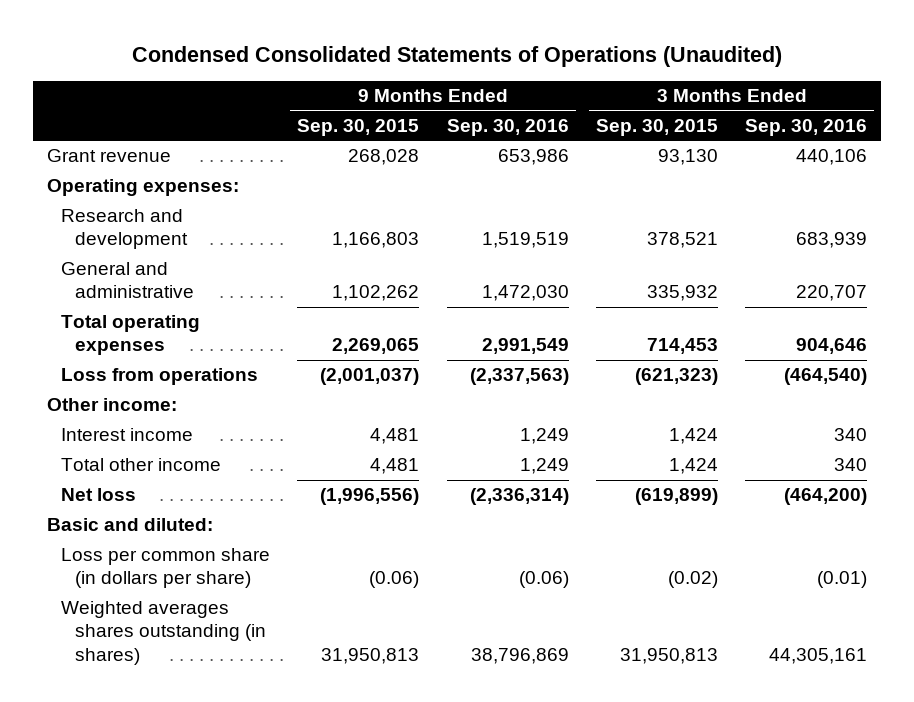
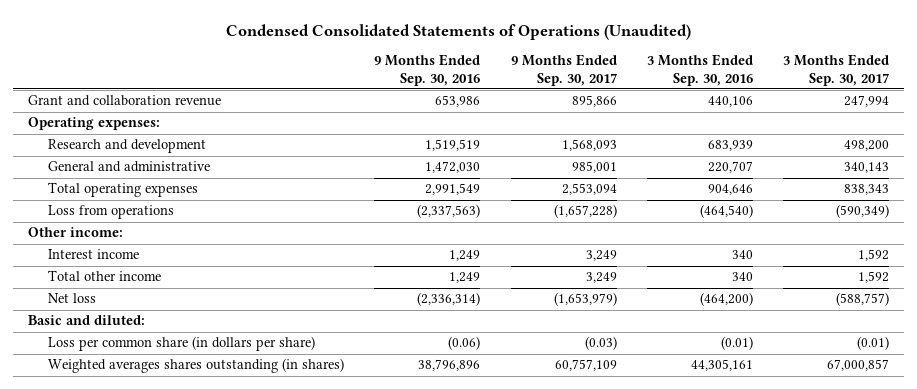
[297,118,420,136] Sep. 30, 2015 -> none
[596,118,719,136] Sep. 30, 2015 -> none
none -> [510,54,617,86] 9 Months Ended Sep. 30, 2017
none -> [782,54,889,86] 3 Months Ended Sep. 30, 2017
[46,149,171,163] Grant revenue -> [28,95,222,107] Grant and collaboration revenue
[470,647,569,664] 38,796,869 -> [418,359,481,372] 38,796,896

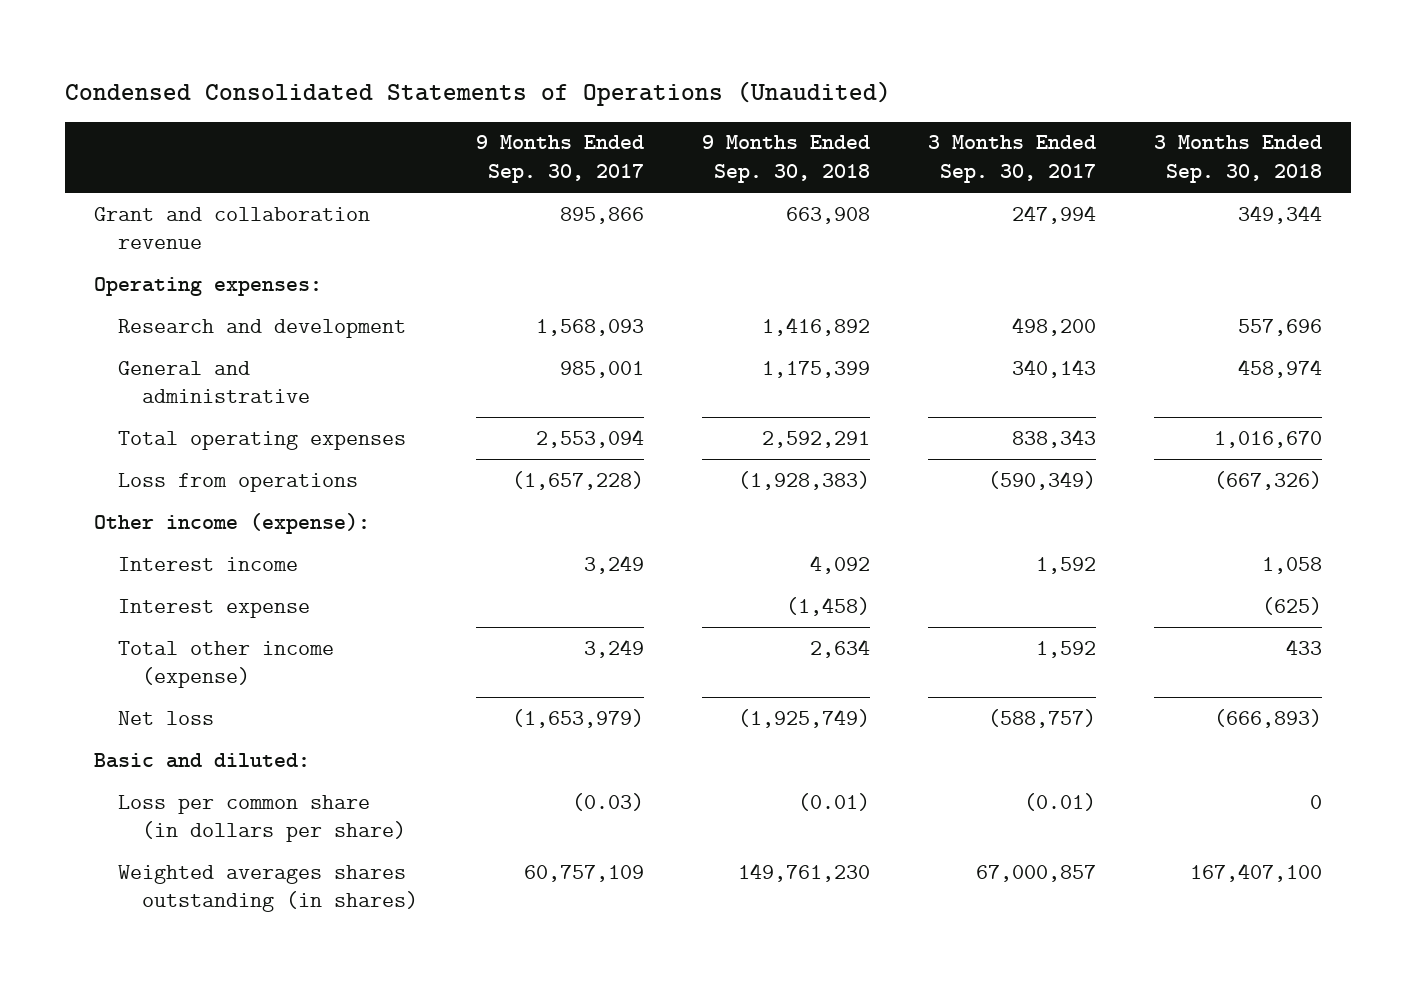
[374,54,481,86] 9 Months Ended Sep. 30, 2016 -> none
[646,54,753,86] 3 Months Ended Sep. 30, 2016 -> none
none -> [701,135,870,184] 9 Months Ended Sep. 30, 2018
none -> [1154,135,1323,184] 3 Months Ended Sep. 30, 2018
[28,227,124,238] Other income: -> [93,512,370,534] Other income (expense):
none -> [117,598,310,618] Interest expense
[48,270,162,282] Total other income -> [117,640,334,689] Total other income (expense)

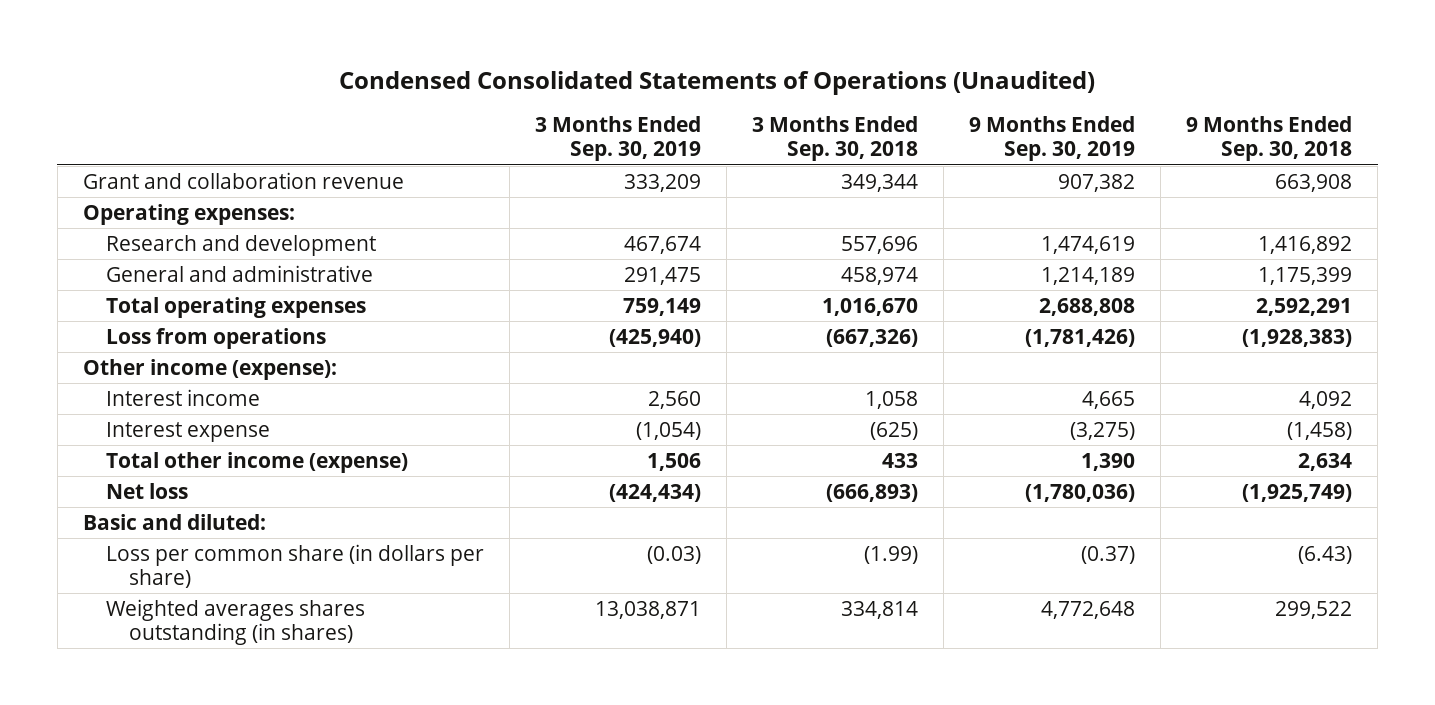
[475,135,644,184] 9 Months Ended Sep. 30, 2017 -> none
[928,135,1097,184] 3 Months Ended Sep. 30, 2017 -> none
none -> [535,116,702,162] 3 Months Ended Sep. 30, 2019
none -> [969,116,1136,162] 9 Months Ended Sep. 30, 2019
[797,792,870,811] (0.01) -> [1298,545,1353,564] (6.43)
[1310,794,1323,809] 0 -> [864,545,919,564] (1.99)
[737,862,870,882] 149,761,230 -> [1275,600,1353,619] 299,522
[1190,862,1323,882] 167,407,100 -> [841,600,919,619] 334,814

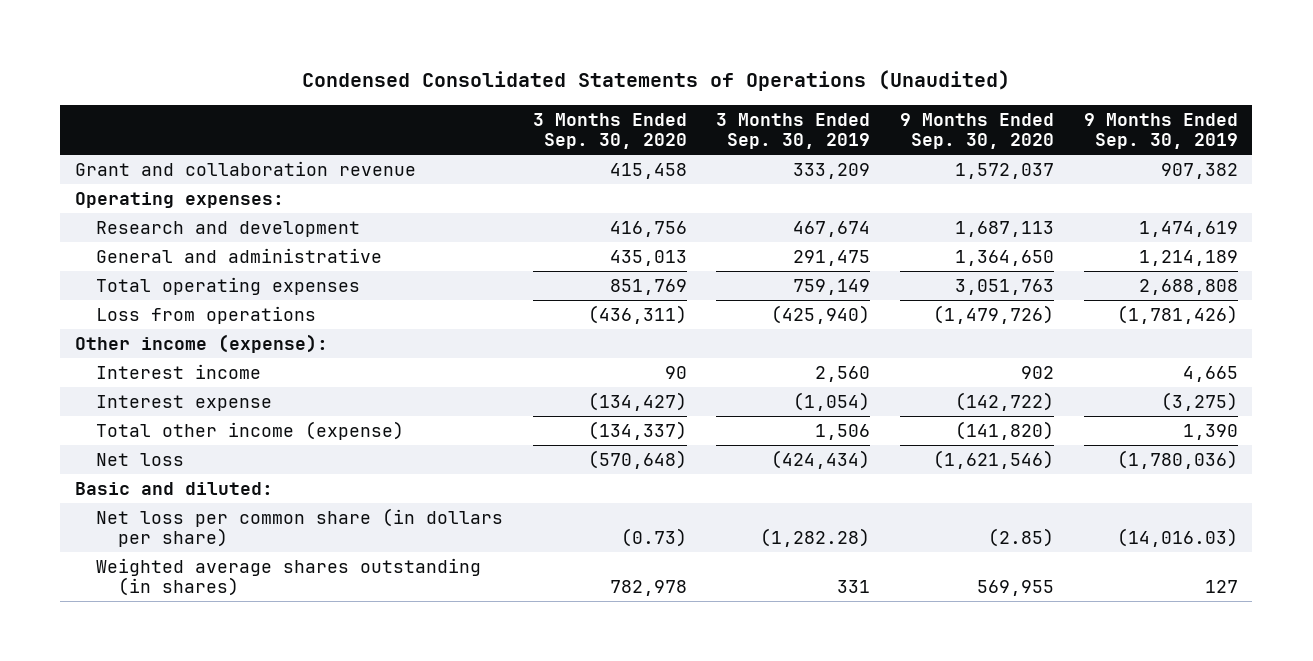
[752,116,919,162] 3 Months Ended Sep. 30, 2018 -> none
[1186,116,1353,162] 9 Months Ended Sep. 30, 2018 -> none
none -> [532,112,687,150] 3 Months Ended Sep. 30, 2020
none -> [900,112,1055,150] 9 Months Ended Sep. 30, 2020
[106,543,485,588] Loss per common share (in dollars per share) -> [96,507,504,548] Net loss per common share (in dollars per share)
[647,545,702,564] (0.03) -> [760,528,871,548] (1,282.28)
[1081,545,1136,564] (0.37) -> [1116,528,1238,548] (14,016.03)
[106,598,366,645] Weighted averages shares outstanding (in shares) -> [96,557,482,597] Weighted average shares outstanding (in shares)
[595,600,702,619] 13,038,871 -> [837,580,871,594] 331
[1041,600,1136,619] 4,772,648 -> [1204,580,1238,594] 127

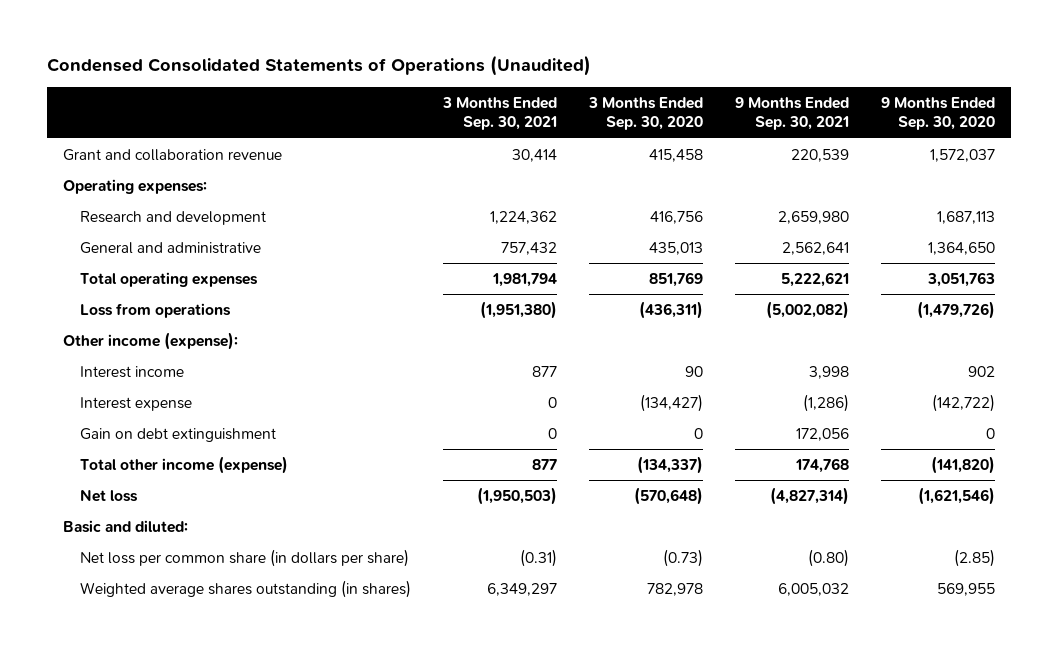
[716,112,871,150] 3 Months Ended Sep. 30, 2019 -> none
[1083,112,1238,150] 9 Months Ended Sep. 30, 2019 -> none
none -> [442,96,558,131] 3 Months Ended Sep. 30, 2021
none -> [735,96,850,131] 9 Months Ended Sep. 30, 2021
none -> [80,427,277,442] Gain on debt extinguishment

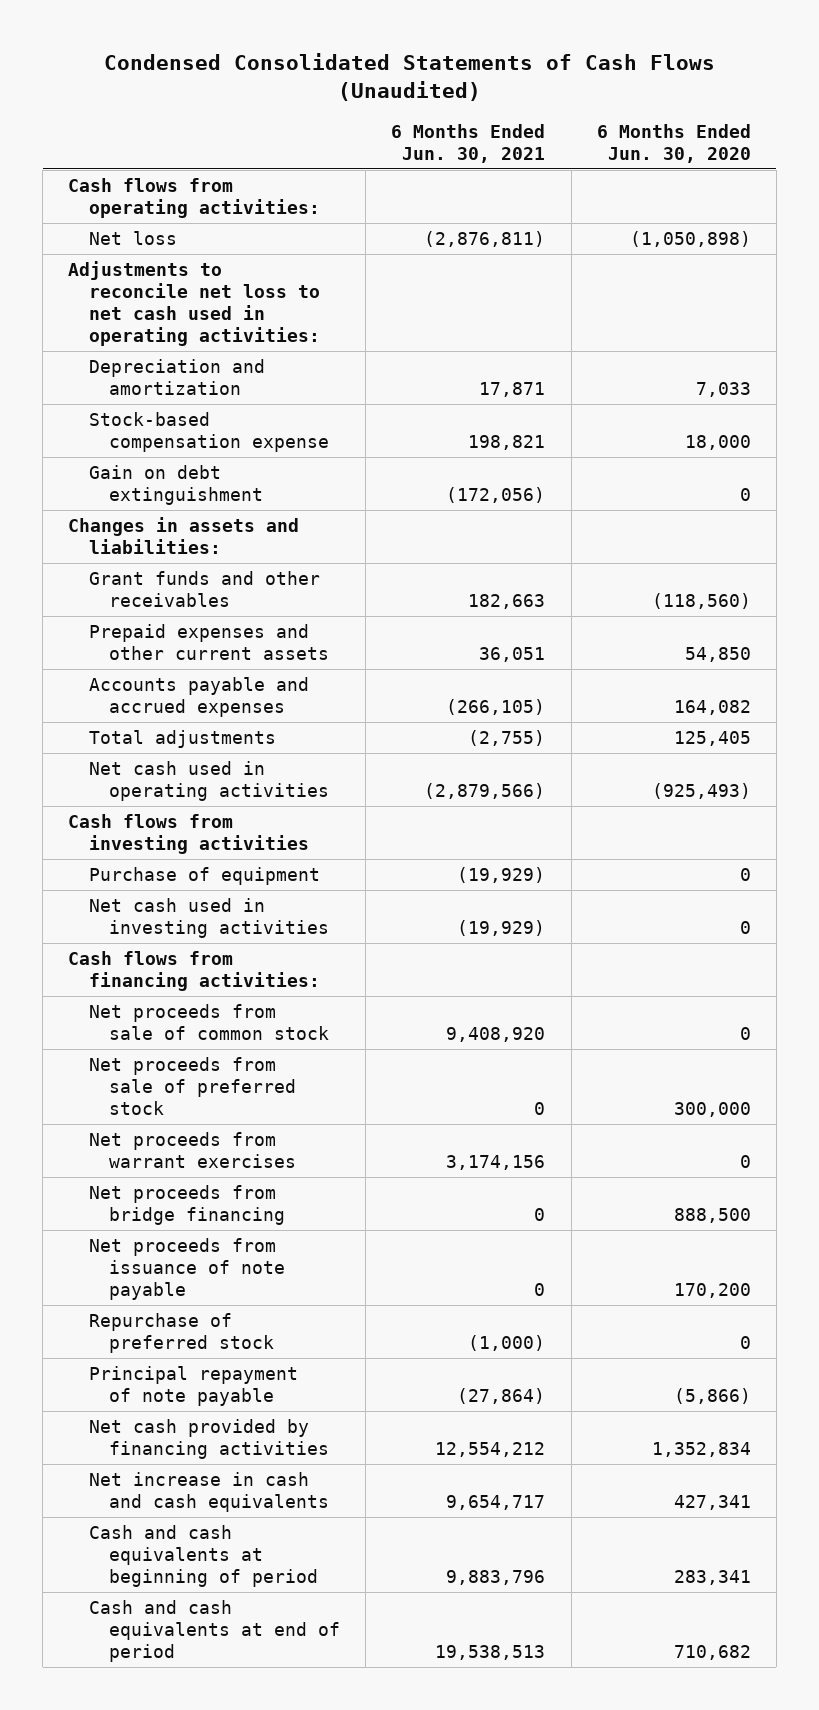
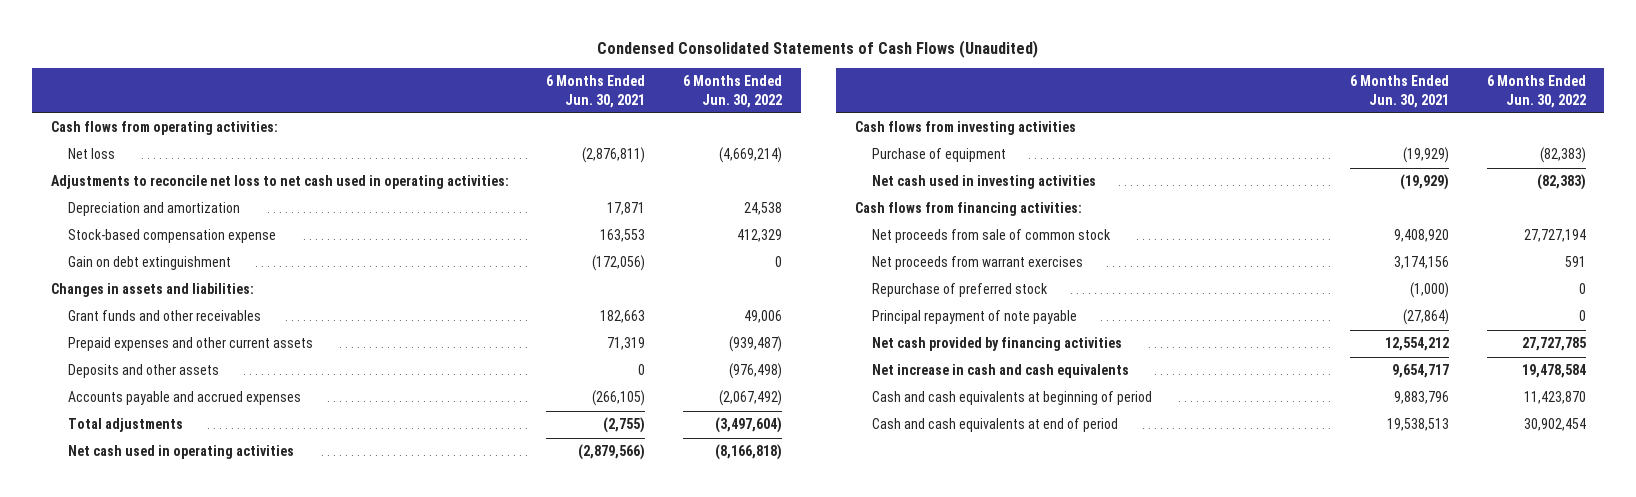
[596,123,751,163] 6 Months Ended Jun. 30, 2020 -> none
none -> [682,75,782,108] 6 Months Ended Jun. 30, 2022
[468,434,546,450] 198,821 -> [600,229,646,243] 163,553
[479,646,546,662] 36,051 -> [607,337,646,351] 71,319
none -> [68,364,220,379] Deposits and other assets
[88,1056,297,1115] Net proceeds from sale of preferred stock -> none
[88,1184,286,1225] Net proceeds from bridge financing -> none
[88,1237,286,1300] Net proceeds from issuance of note payable -> none

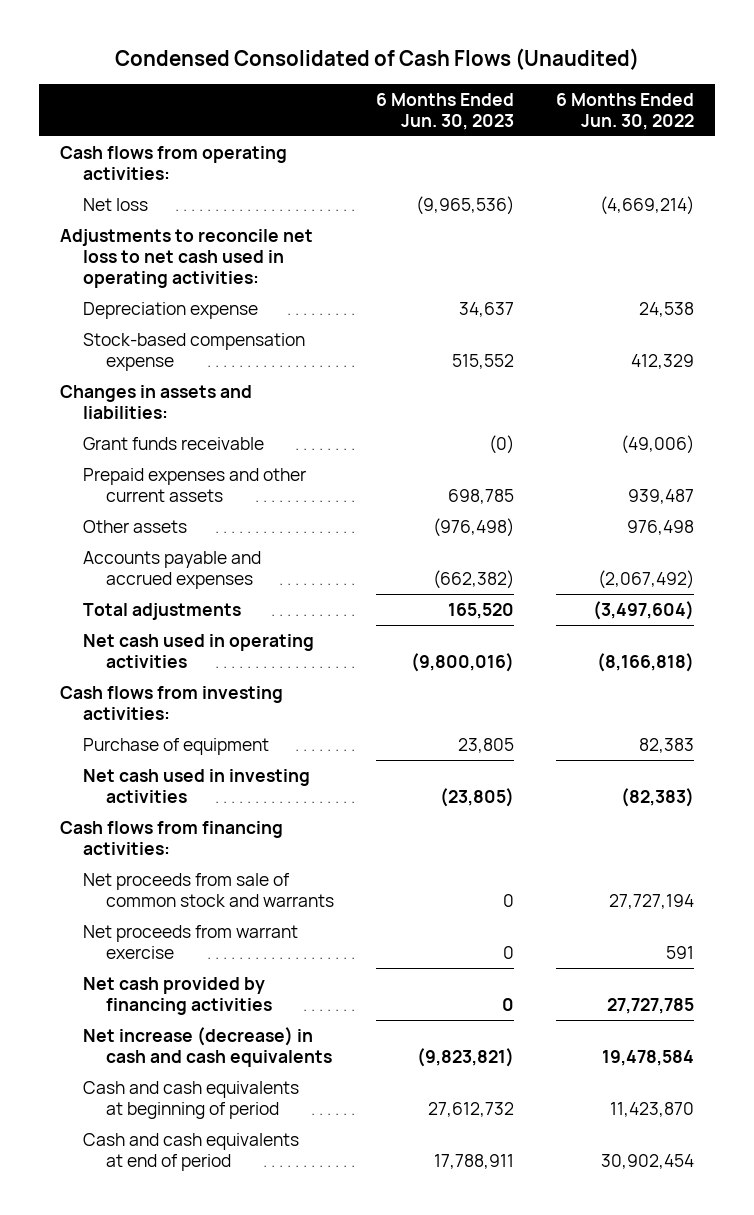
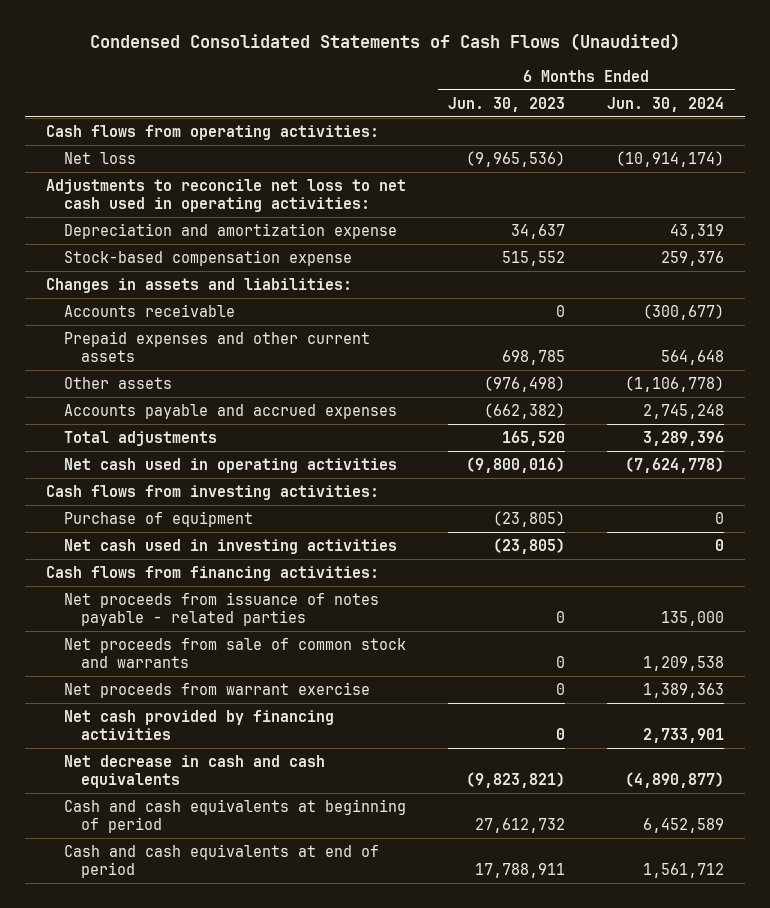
[114,48,639,71] Condensed Consolidated of Cash Flows (Unaudited) -> [90,33,681,52] Condensed Consolidated Statements of Cash Flows (Unaudited)
[556,92,695,130] 6 Months Ended Jun. 30, 2022 -> none
none -> [607,96,725,112] Jun. 30, 2024
[82,301,258,319] Depreciation expense -> [63,222,397,239] Depreciation and amortization expense
[82,436,264,450] Grant funds receivable -> none
none -> [63,303,235,317] Accounts receivable
[458,737,515,753] 23,805 -> [493,510,566,527] (23,805)
none -> [63,591,379,627] Net proceeds from issuance of notes payable - related parties
[82,1026,332,1067] Net increase (decrease) in cash and cash equivalents -> [63,754,325,789] Net decrease in cash and cash equivalents

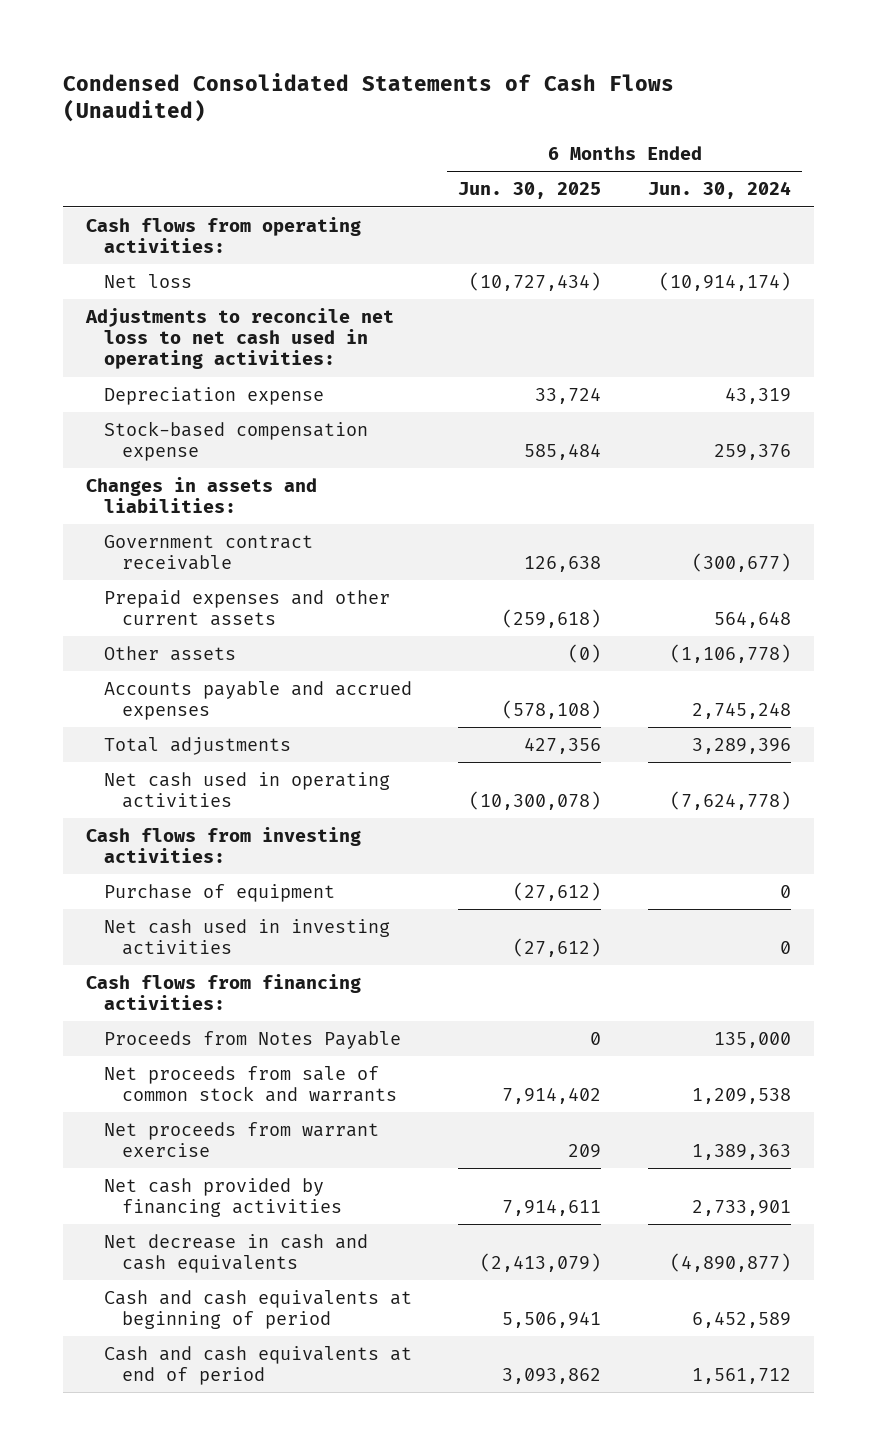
[448,96,566,112] Jun. 30, 2023 -> none
none -> [458,182,602,200] Jun. 30, 2025
[63,222,397,239] Depreciation and amortization expense -> [103,386,324,405] Depreciation expense
[63,303,235,317] Accounts receivable -> [103,534,313,571] Government contract receivable
[63,591,379,627] Net proceeds from issuance of notes payable - related parties -> [103,1030,401,1049] Proceeds from Notes Payable

